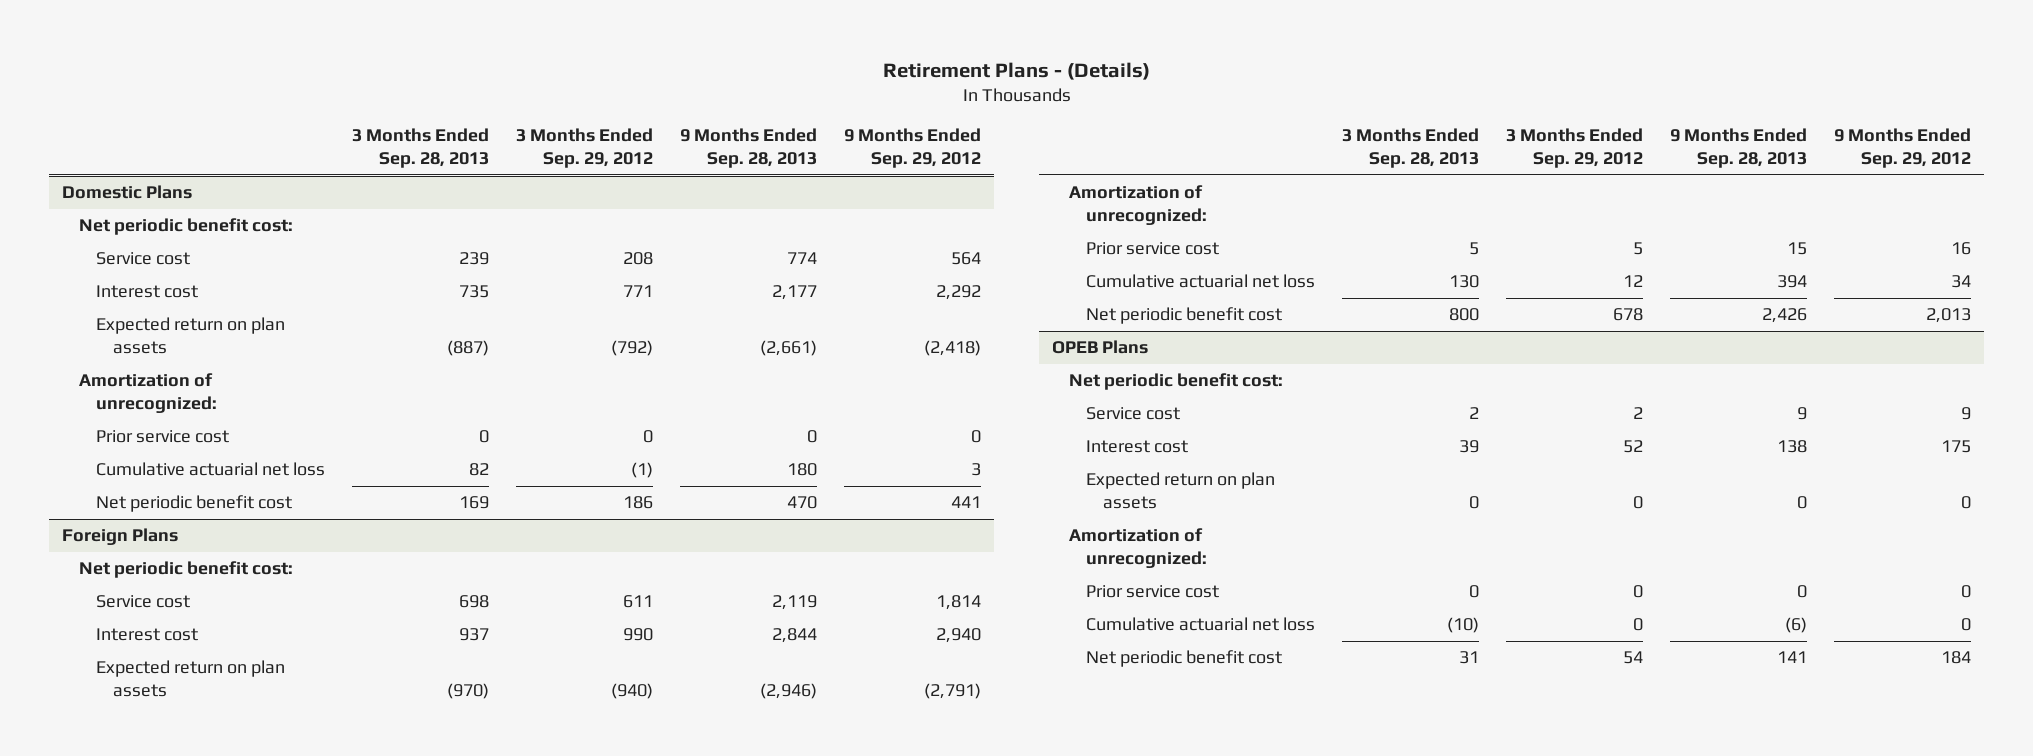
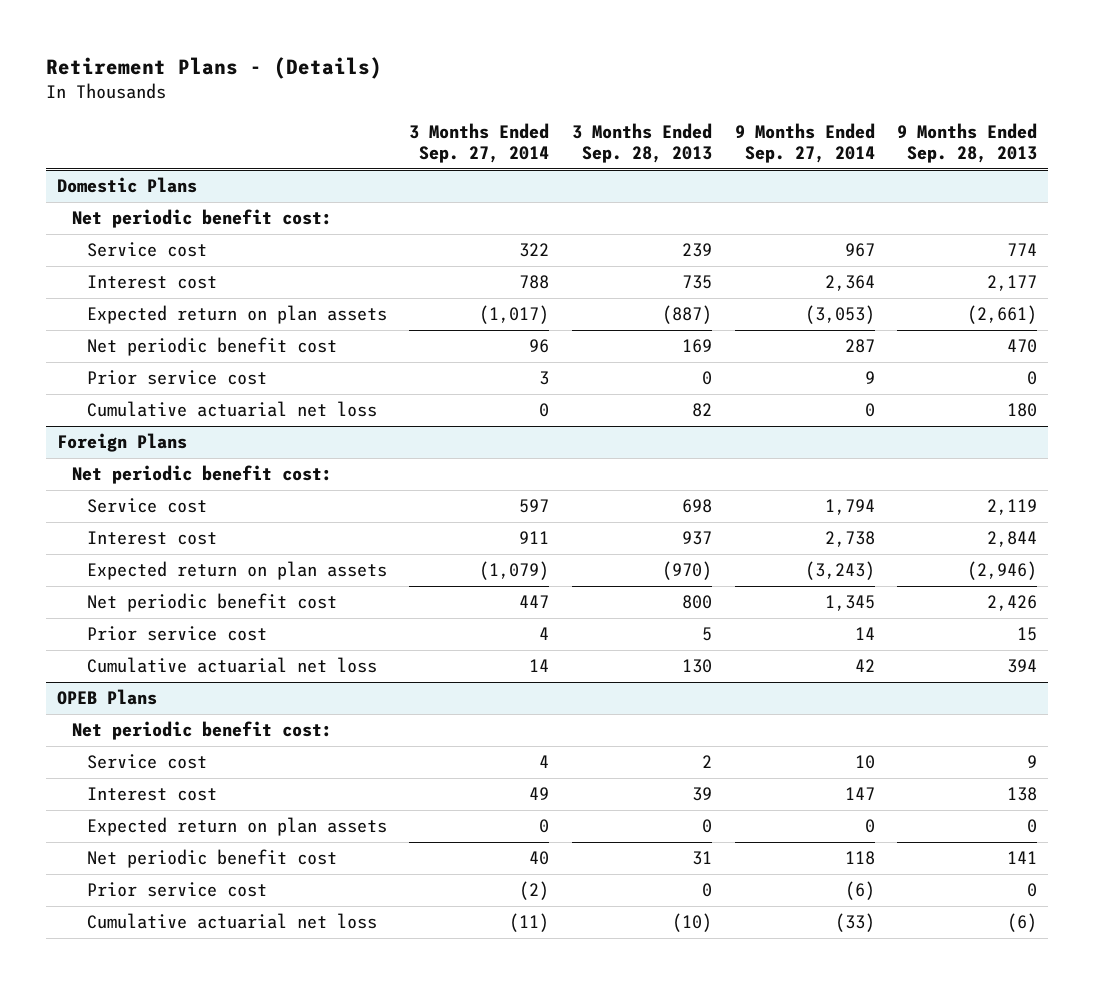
[515,128,653,169] 3 Months Ended Sep. 29, 2012 -> none
[843,128,981,169] 9 Months Ended Sep. 29, 2012 -> none
none -> [409,122,550,164] 3 Months Ended Sep. 27, 2014
none -> [734,122,875,164] 9 Months Ended Sep. 27, 2014
[79,373,217,414] Amortization of unrecognized: -> none
[95,495,292,513] Net periodic benefit cost -> [86,337,337,357] Net periodic benefit cost
[1069,185,1207,226] Amortization of unrecognized: -> none
[1085,307,1282,325] Net periodic benefit cost -> [86,593,337,613] Net periodic benefit cost
[1069,528,1207,569] Amortization of unrecognized: -> none
[1085,650,1282,668] Net periodic benefit cost -> [86,849,337,869] Net periodic benefit cost

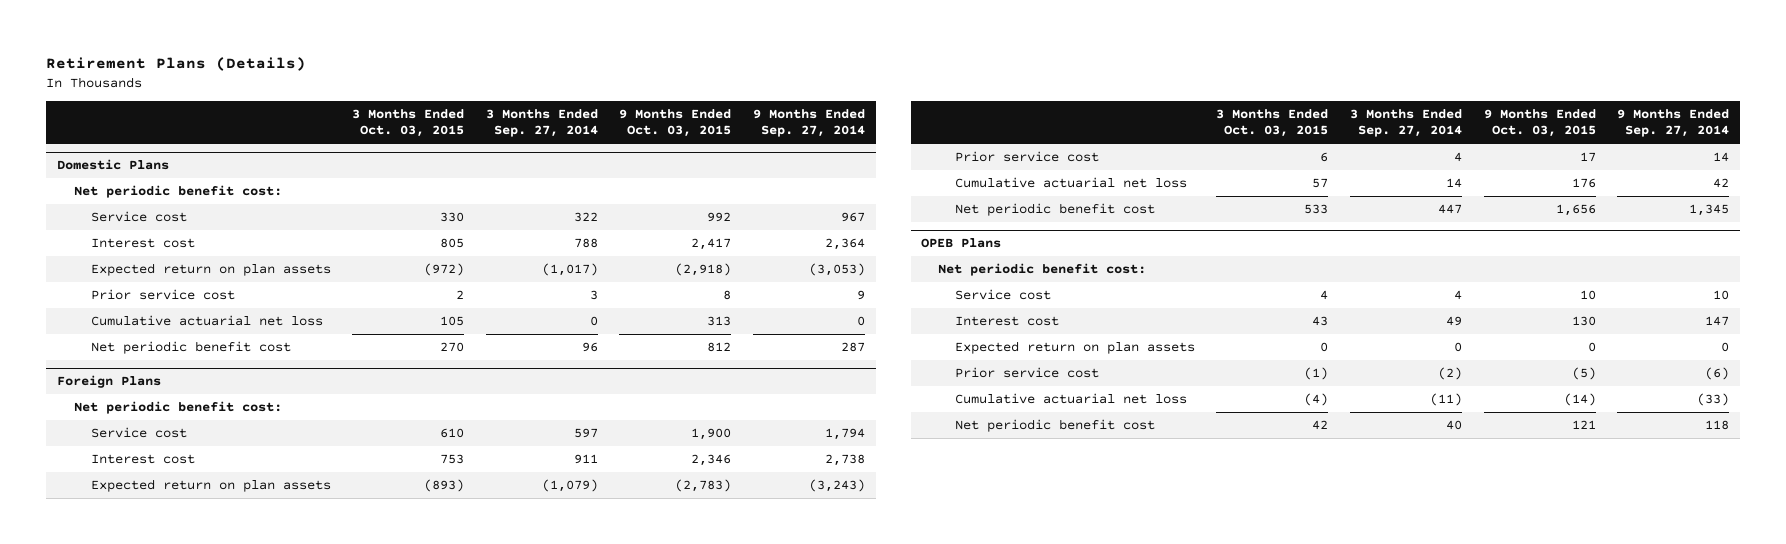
[45,56,382,79] Retirement Plans - (Details) -> [46,57,307,72] Retirement Plans (Details)
[571,122,712,164] 3 Months Ended Sep. 28, 2013 -> none
[897,122,1038,164] 9 Months Ended Sep. 28, 2013 -> none
none -> [352,109,465,138] 3 Months Ended Oct. 03, 2015
none -> [619,109,732,138] 9 Months Ended Oct. 03, 2015
[86,337,337,357] Net periodic benefit cost -> [90,341,291,355] Net periodic benefit cost
[86,593,337,613] Net periodic benefit cost -> [954,203,1155,217] Net periodic benefit cost
[86,849,337,869] Net periodic benefit cost -> [954,419,1155,433] Net periodic benefit cost

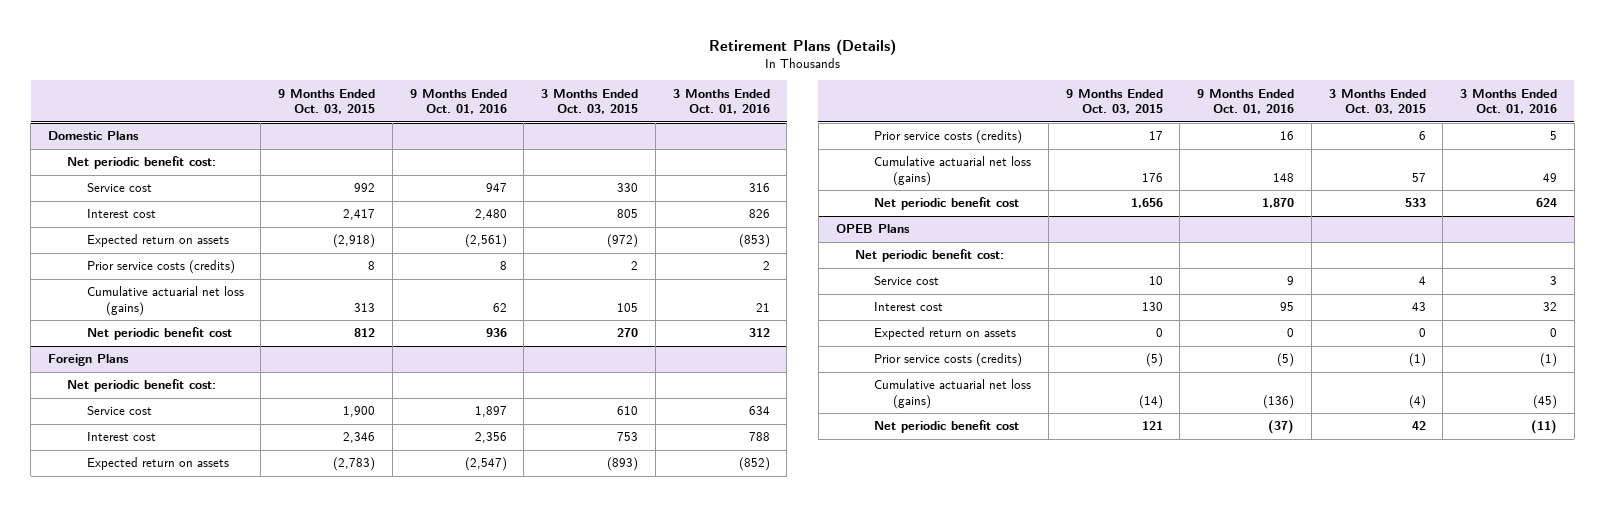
[485,109,598,138] 3 Months Ended Sep. 27, 2014 -> none
[752,109,865,138] 9 Months Ended Sep. 27, 2014 -> none
none -> [409,88,507,115] 9 Months Ended Oct. 01, 2016
none -> [672,88,770,115] 3 Months Ended Oct. 01, 2016
[90,263,331,277] Expected return on plan assets -> [86,234,229,248] Expected return on assets
[90,289,235,301] Prior service cost -> [86,260,235,275] Prior service costs (credits)
[90,315,323,327] Cumulative actuarial net loss -> [86,286,244,317] Cumulative actuarial net loss (gains)
[90,479,331,493] Expected return on plan assets -> [86,457,229,471] Expected return on assets
[954,151,1099,163] Prior service cost -> [874,130,1023,145] Prior service costs (credits)
[954,177,1187,189] Cumulative actuarial net loss -> [874,156,1032,187] Cumulative actuarial net loss (gains)
[954,341,1195,355] Expected return on plan assets -> [874,327,1017,341] Expected return on assets
[954,367,1099,379] Prior service cost -> [874,353,1023,368] Prior service costs (credits)
[954,393,1187,405] Cumulative actuarial net loss -> [874,379,1032,410] Cumulative actuarial net loss (gains)

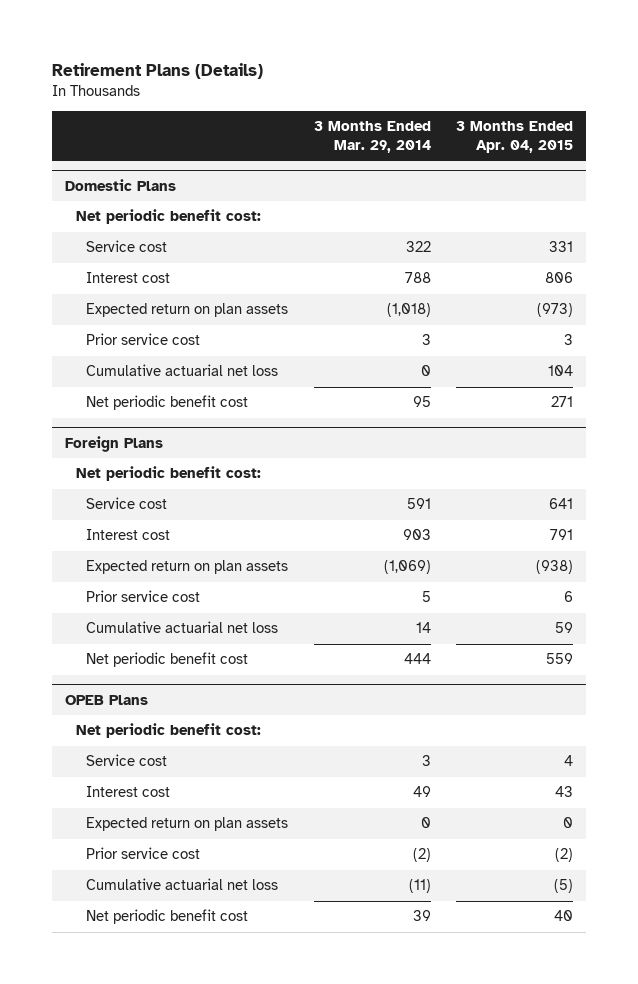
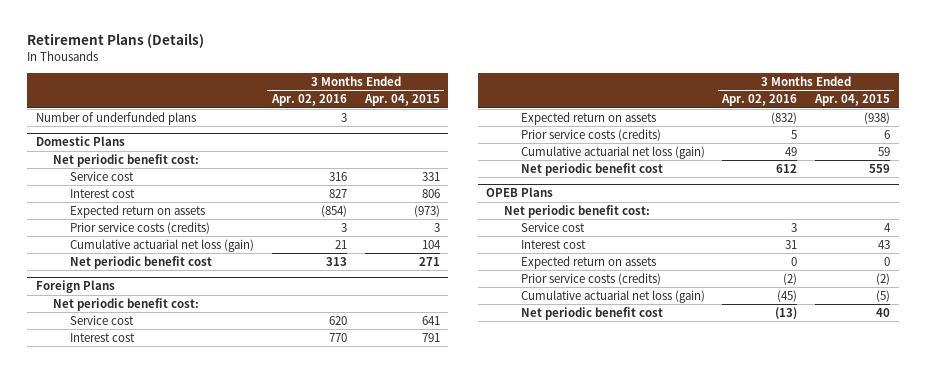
[313,121,431,154] 3 Months Ended Mar. 29, 2014 -> none
none -> [270,94,347,107] Apr. 02, 2016
none -> [35,111,196,125] Number of underfunded plans
[86,303,289,318] Expected return on plan assets -> [70,204,206,218] Expected return on assets
[86,333,201,346] Prior service cost -> [70,221,211,234] Prior service costs (credits)
[86,364,279,377] Cumulative actuarial net loss -> [70,238,255,252] Cumulative actuarial net loss (gain)
[86,560,289,575] Expected return on plan assets -> [520,111,656,125] Expected return on assets
[86,590,201,603] Prior service cost -> [520,128,661,141] Prior service costs (credits)
[86,621,279,634] Cumulative actuarial net loss -> [520,145,705,159] Cumulative actuarial net loss (gain)
[86,817,289,832] Expected return on plan assets -> [520,255,656,269] Expected return on assets
[86,847,201,860] Prior service cost -> [520,272,661,285] Prior service costs (credits)
[86,878,279,891] Cumulative actuarial net loss -> [520,289,705,303] Cumulative actuarial net loss (gain)

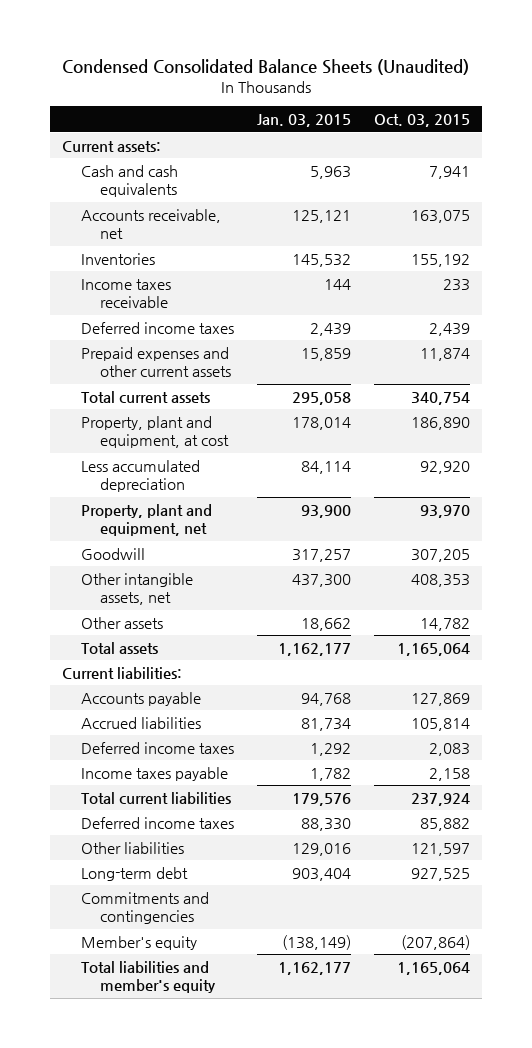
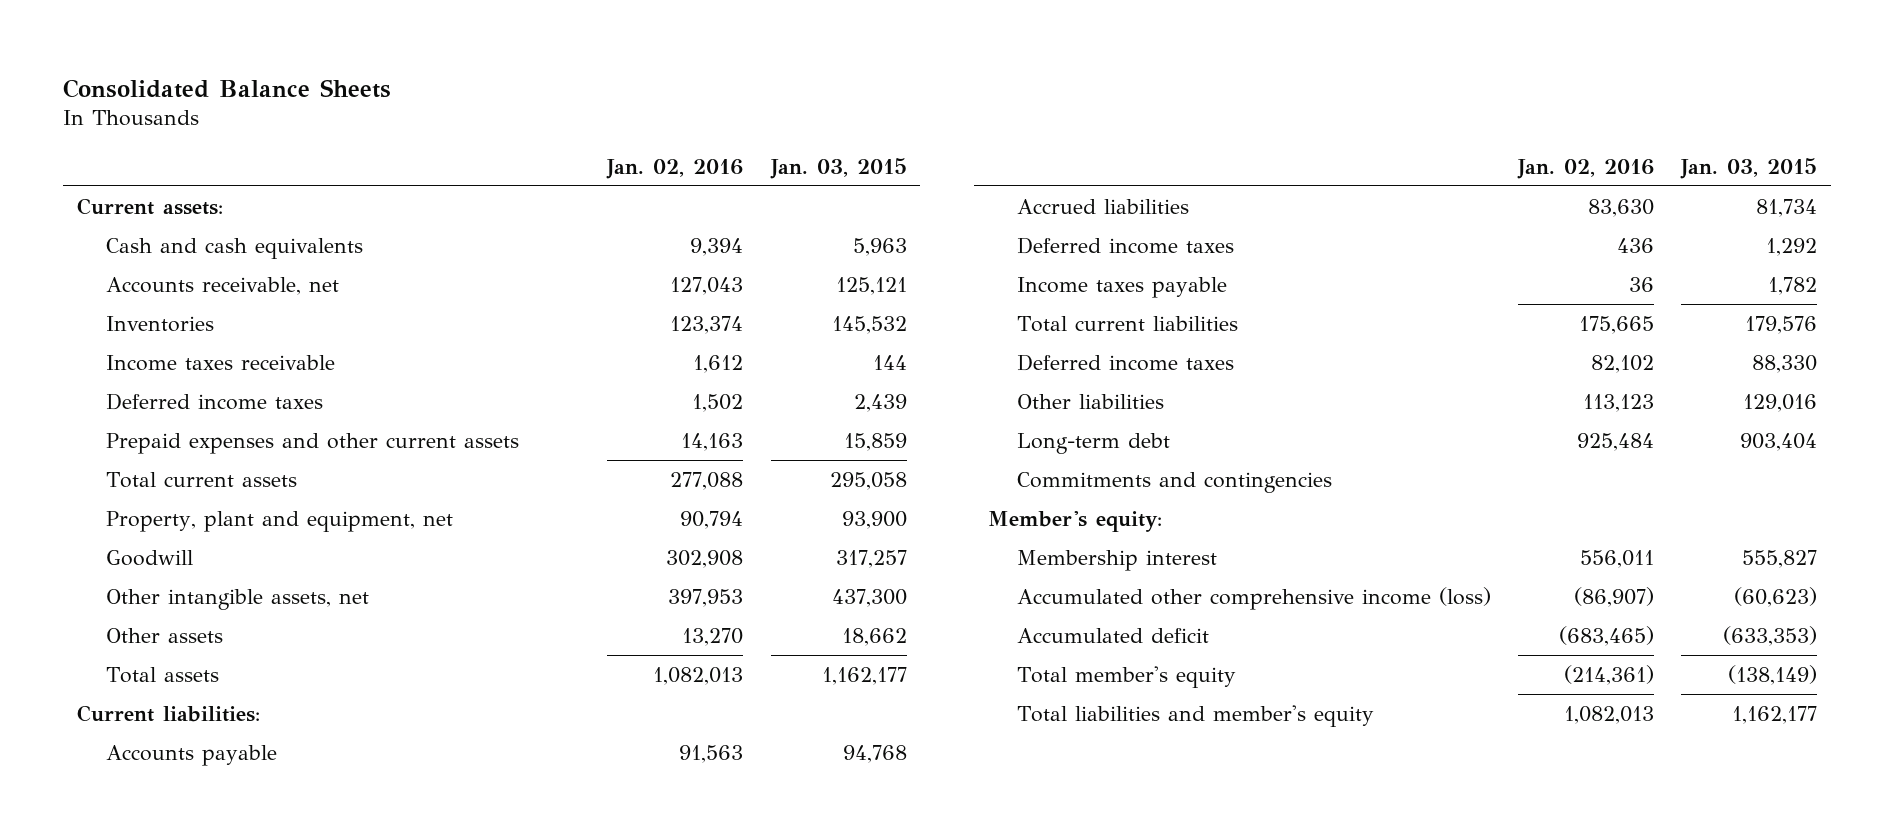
[61,59,469,76] Condensed Consolidated Balance Sheets (Unaudited) -> [63,78,392,98] Consolidated Balance Sheets
[374,113,471,127] Oct. 03, 2015 -> none
none -> [606,158,744,179] Jan. 02, 2016
[80,415,230,449] Property, plant and equipment, at cost -> none
[80,459,200,493] Less accumulated depreciation -> none
none -> [987,509,1162,532] Member's equity:
none -> [1016,549,1217,571] Membership interest
none -> [1016,586,1491,610] Accumulated other comprehensive income (loss)
none -> [1016,627,1209,643] Accumulated deficit
[80,935,197,950] Member's equity -> [1016,665,1236,688] Total member's equity

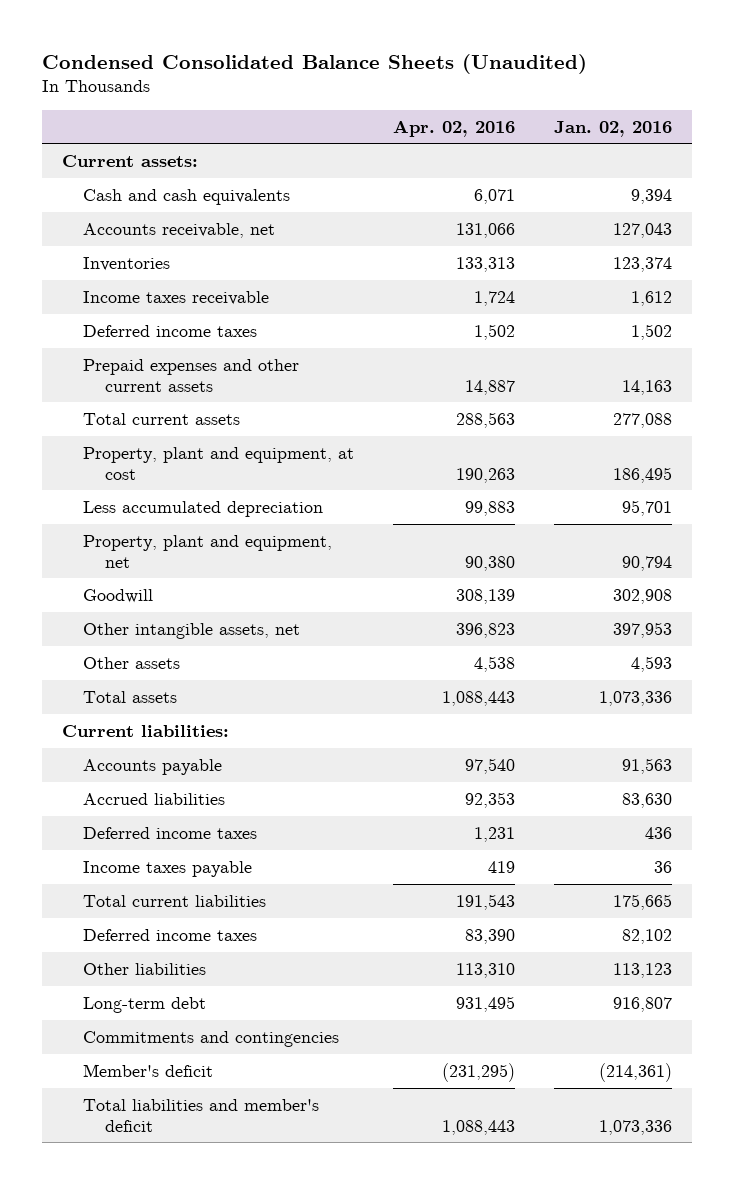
[63,78,392,98] Consolidated Balance Sheets -> [42,54,588,75] Condensed Consolidated Balance Sheets (Unaudited)
[769,157,907,179] Jan. 03, 2015 -> none
none -> [393,119,516,137] Apr. 02, 2016
none -> [83,446,355,480] Property, plant and equipment, at cost
none -> [83,500,324,517] Less accumulated depreciation
[682,627,744,646] 13,270 -> [631,655,673,672] 4,593
[653,666,744,685] 1,082,013 -> [599,690,673,706] 1,073,336
[1577,432,1655,451] 925,484 -> [613,996,673,1012] 916,807
[987,509,1162,532] Member's equity: -> none
[1016,549,1217,571] Membership interest -> none
[1016,586,1491,610] Accumulated other comprehensive income (loss) -> none
[1016,627,1209,643] Accumulated deficit -> none
[1016,665,1236,688] Total member's equity -> [83,1063,214,1077] Member's deficit
[1016,704,1374,727] Total liabilities and member's equity -> [83,1098,320,1132] Total liabilities and member's deficit
[1564,705,1655,724] 1,082,013 -> [599,1119,673,1135] 1,073,336

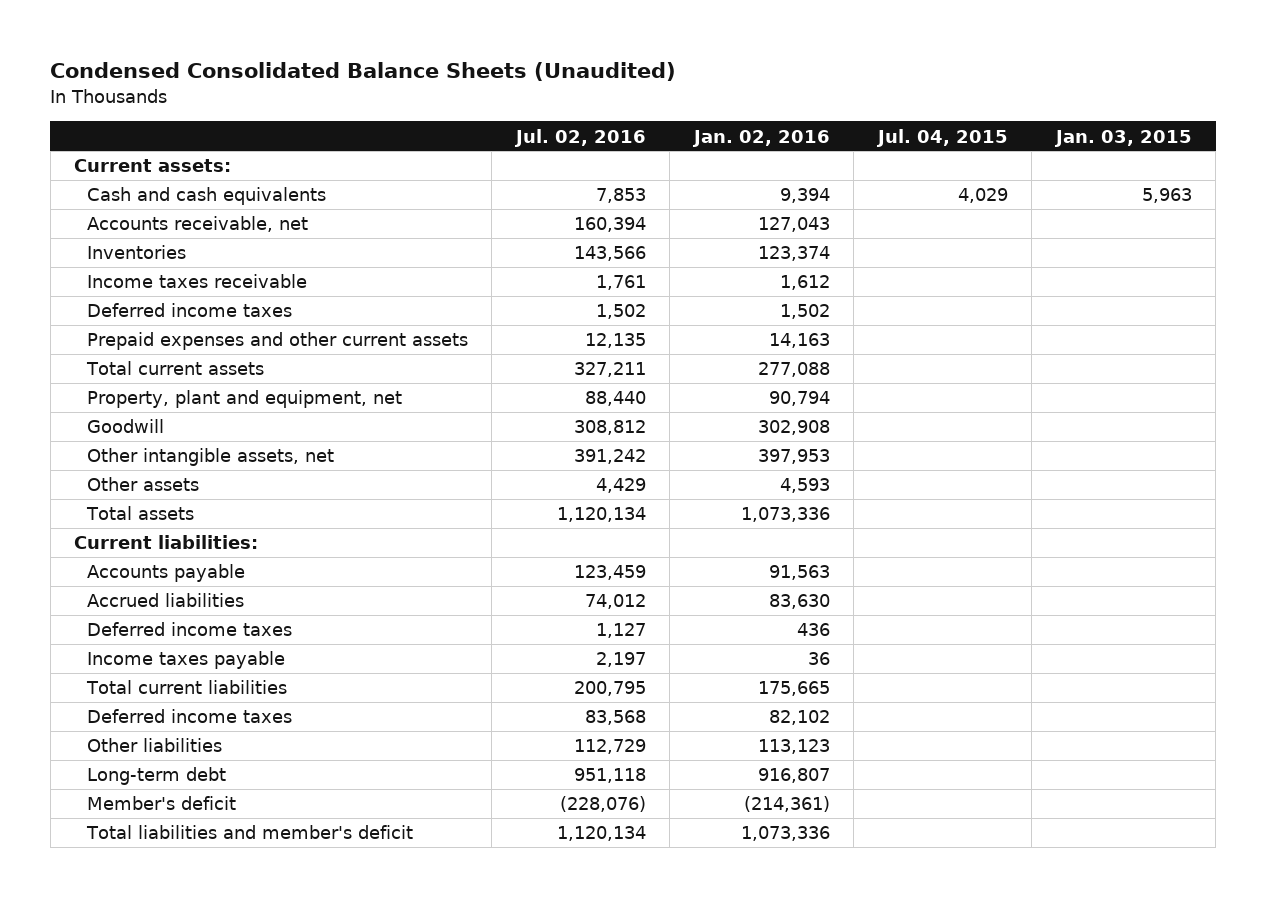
[393,119,516,137] Apr. 02, 2016 -> none
none -> [513,128,646,147] Jul. 02, 2016
none -> [875,128,1008,147] Jul. 04, 2015
none -> [1053,129,1192,147] Jan. 03, 2015
[83,446,355,480] Property, plant and equipment, at cost -> none
[83,500,324,517] Less accumulated depreciation -> none
[83,1030,340,1047] Commitments and contingencies -> none

